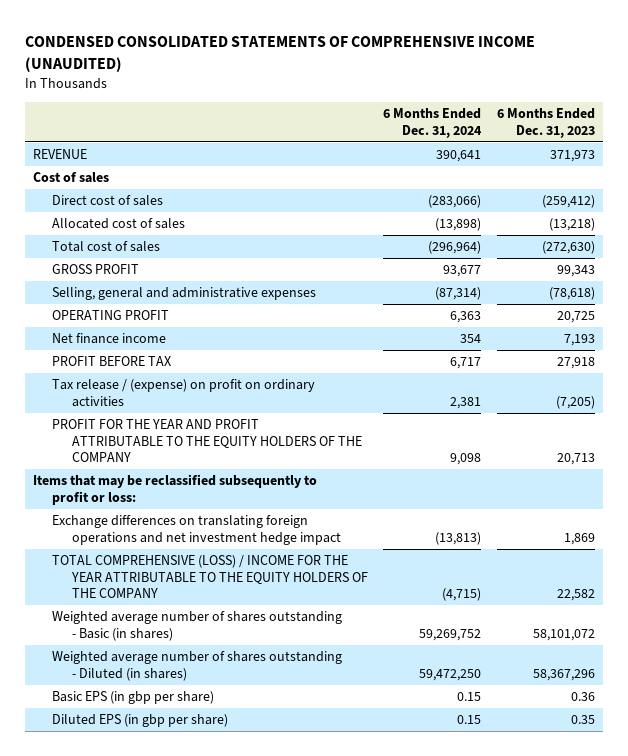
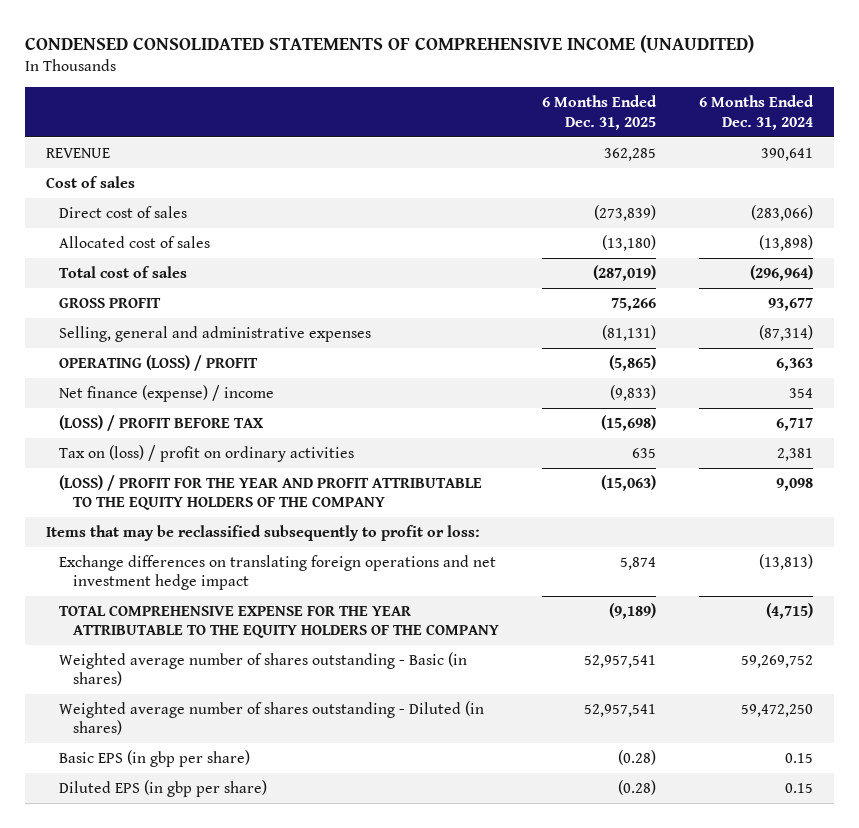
[496,108,595,138] 6 Months Ended Dec. 31, 2023 -> none
none -> [541,95,657,130] 6 Months Ended Dec. 31, 2025
[52,310,170,321] OPERATING PROFIT -> [59,355,259,372] OPERATING (LOSS) / PROFIT
[52,333,167,345] Net finance income -> [59,385,275,403] Net finance (expense) / income
[52,356,172,367] PROFIT BEFORE TAX -> [59,415,264,432] (LOSS) / PROFIT BEFORE TAX
[52,379,316,407] Tax release / (expense) on profit on ordinary activities -> [59,445,355,463] Tax on (loss) / profit on ordinary activities
[52,419,362,462] PROFIT FOR THE YEAR AND PROFIT ATTRIBUTABLE TO THE EQUITY HOLDERS OF THE COMPANY -> [59,475,483,511] (LOSS) / PROFIT FOR THE YEAR AND PROFIT ATTRIBUTABLE TO THE EQUITY HOLDERS OF THE COMPANY
[52,555,368,598] TOTAL COMPREHENSIVE (LOSS) / INCOME FOR THE YEAR ATTRIBUTABLE TO THE EQUITY HOLDERS OF THE COMPANY -> [59,605,499,639] TOTAL COMPREHENSIVE EXPENSE FOR THE YEAR ATTRIBUTABLE TO THE EQUITY HOLDERS OF THE COMPANY

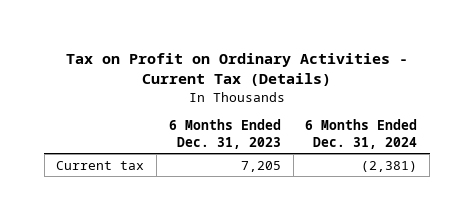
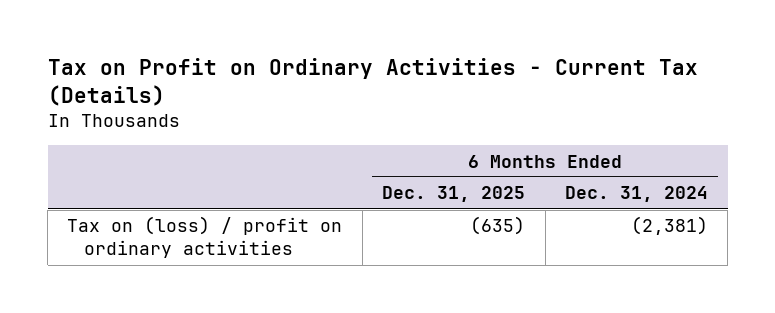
[168,119,281,149] 6 Months Ended Dec. 31, 2023 -> none
none -> [382,186,526,203] Dec. 31, 2025
[56,160,145,170] Current tax -> [67,216,343,259] Tax on (loss) / profit on ordinary activities

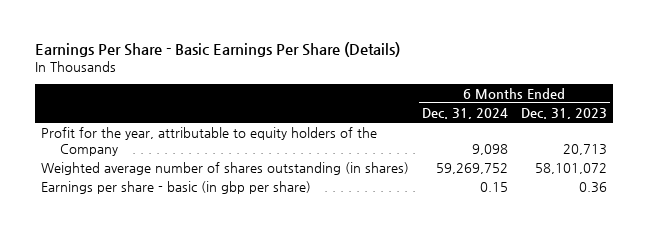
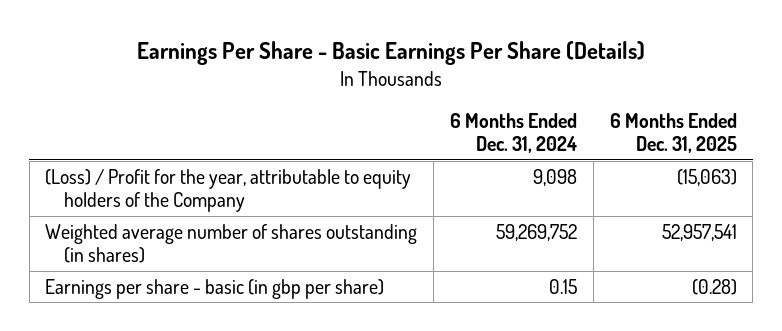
[520,107,607,119] Dec. 31, 2023 -> none
none -> [609,112,737,154] 6 Months Ended Dec. 31, 2025
[41,127,378,157] Profit for the year, attributable to equity holders of the Company -> [45,168,412,213] (Loss) / Profit for the year, attributable to equity holders of the Company

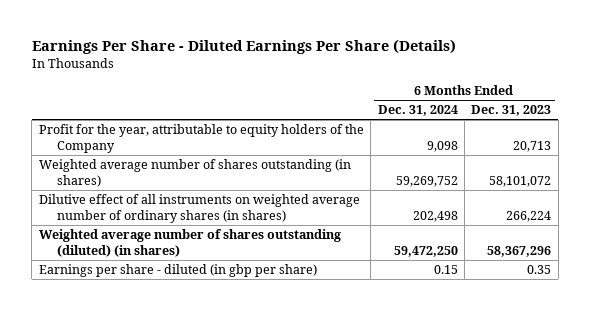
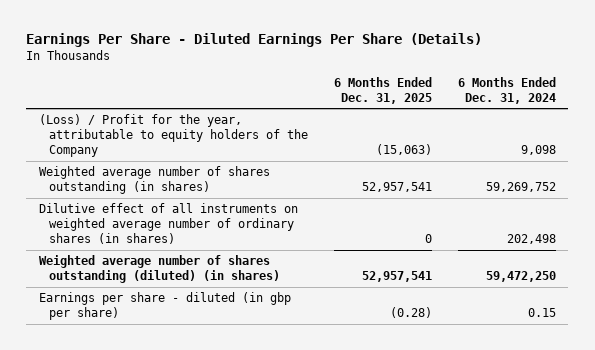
[471,105,552,117] Dec. 31, 2023 -> none
none -> [333,76,432,104] 6 Months Ended Dec. 31, 2025
[38,124,364,154] Profit for the year, attributable to equity holders of the Company -> [39,114,309,157] (Loss) / Profit for the year, attributable to equity holders of the Company

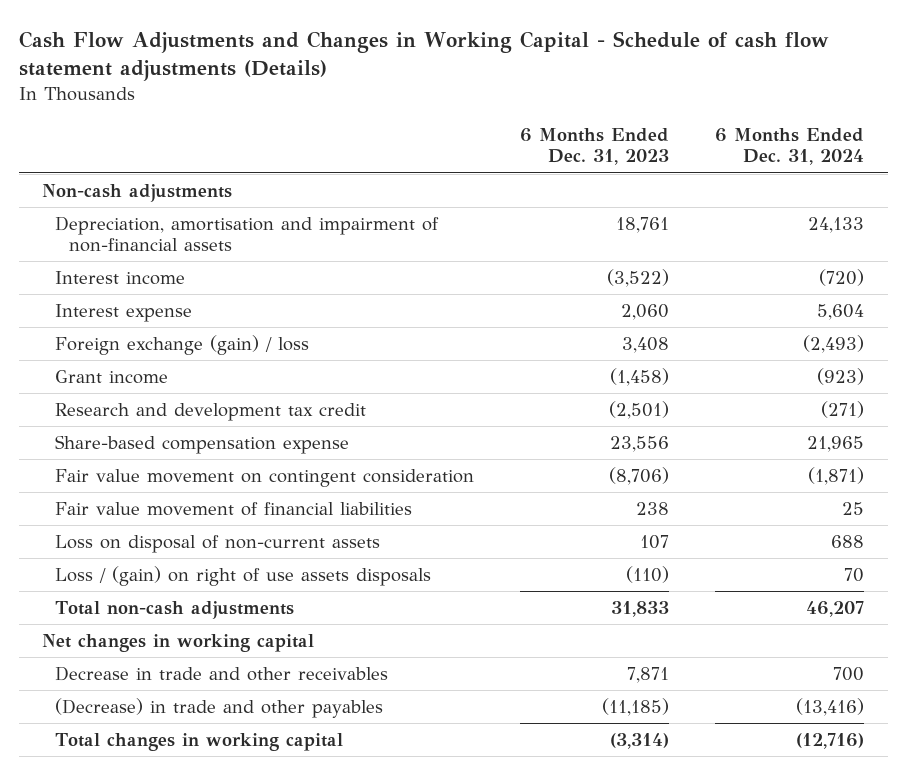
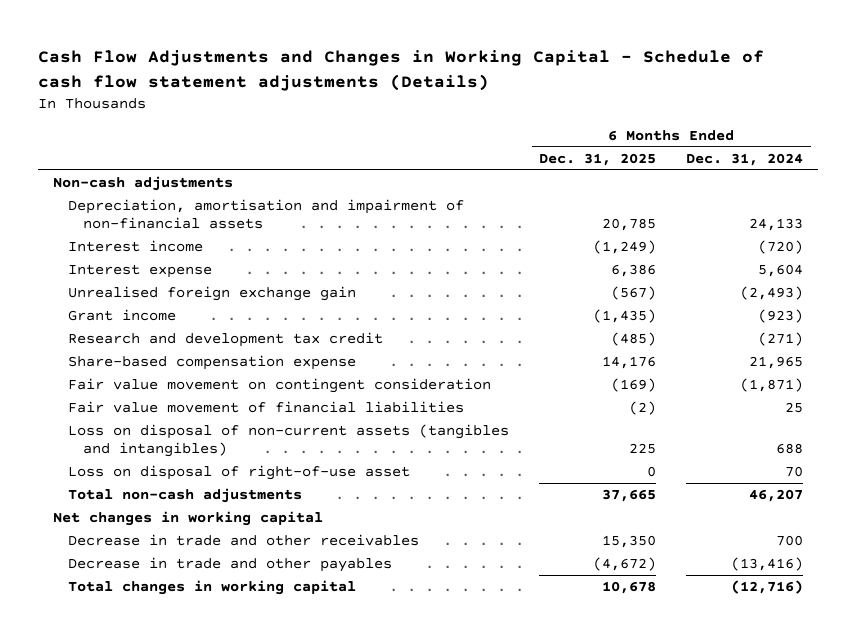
[520,128,670,166] 6 Months Ended Dec. 31, 2023 -> none
none -> [539,152,657,166] Dec. 31, 2025
[55,334,310,355] Foreign exchange (gain) / loss -> [68,286,357,302] Unrealised foreign exchange gain
[55,534,381,553] Loss on disposal of non-current assets -> [68,424,510,458] Loss on disposal of non-current assets (tangibles and intangibles)
[55,565,432,586] Loss / (gain) on right of use assets disposals -> [68,465,411,481] Loss on disposal of right-of-use asset
[55,697,384,718] (Decrease) in trade and other payables -> [68,557,393,573] Decrease in trade and other payables

